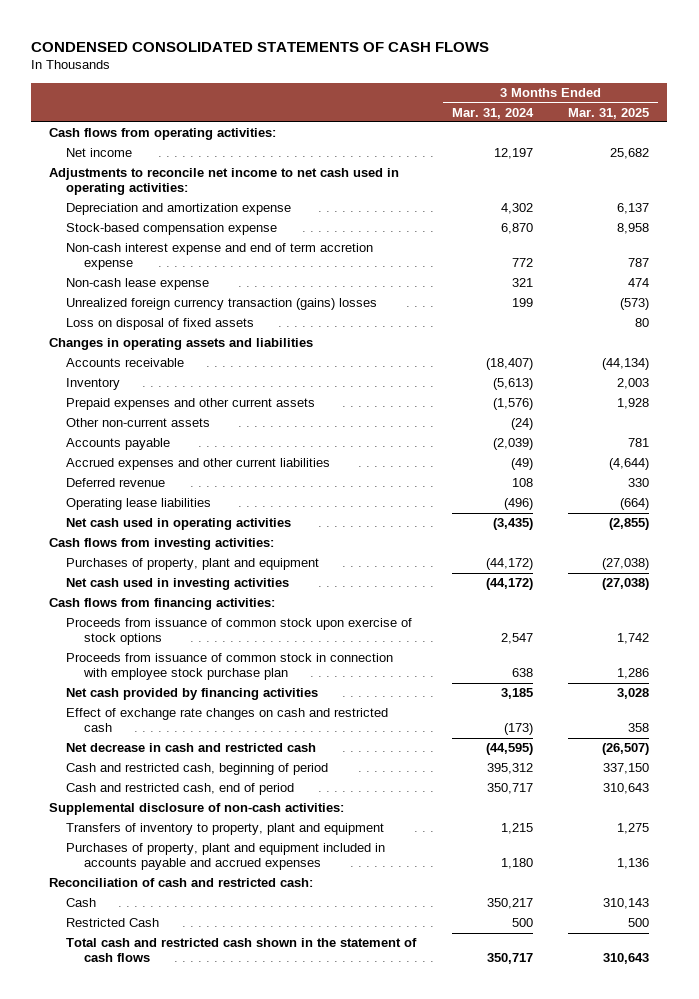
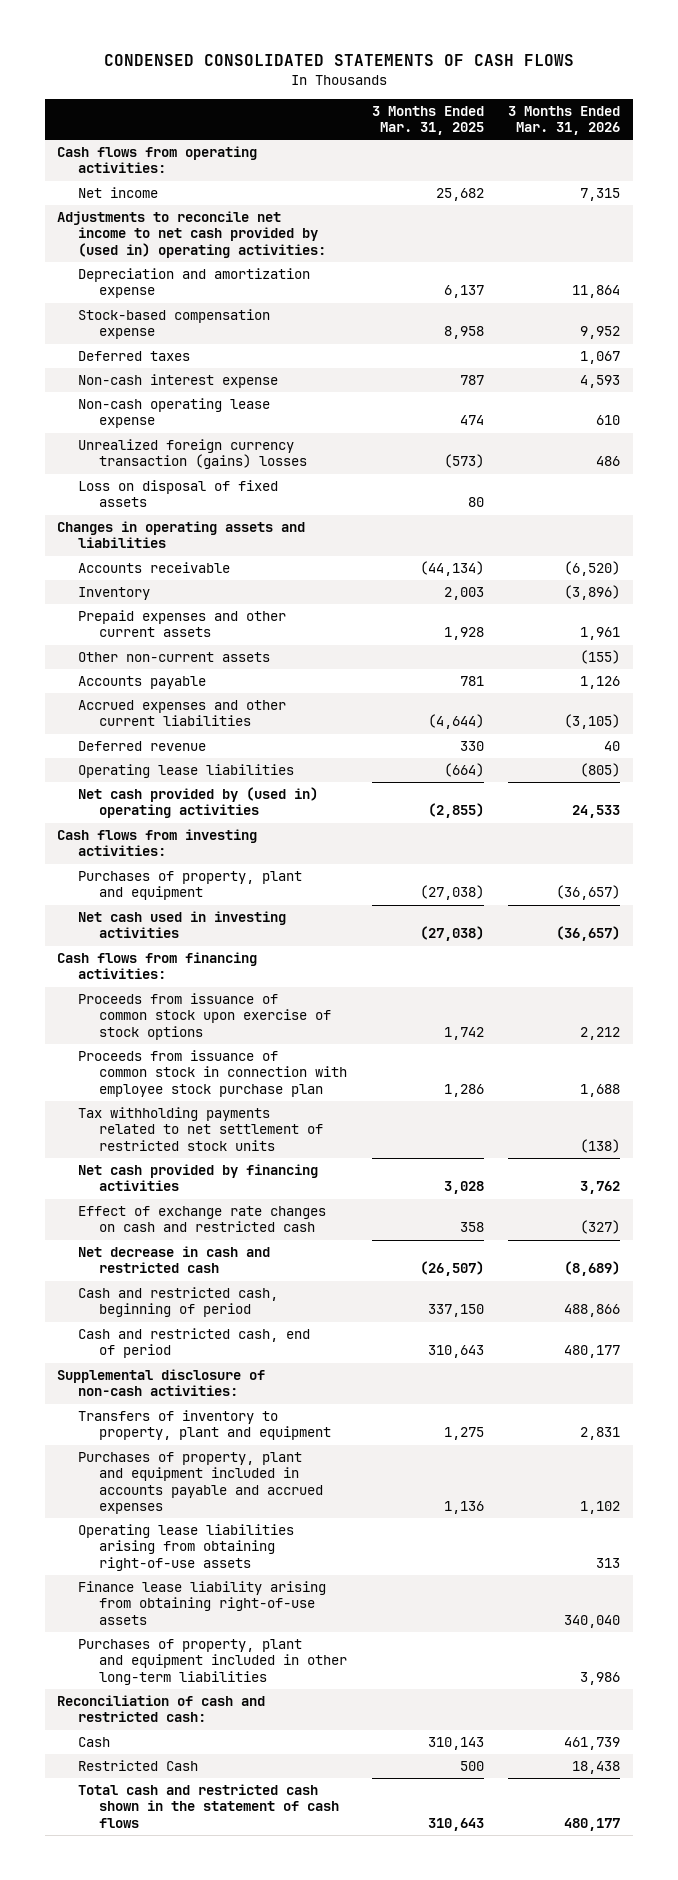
[451,107,534,119] Mar. 31, 2024 -> none
none -> [508,105,621,136] 3 Months Ended Mar. 31, 2026
[49,168,400,196] Adjustments to reconcile net income to net cash used in operating activities: -> [57,211,327,258] Adjustments to reconcile net income to net cash provided by (used in) operating activities:
none -> [78,351,191,362] Deferred taxes
[66,243,374,271] Non-cash interest expense and end of term accretion expense -> [78,374,279,389] Non-cash interest expense
[66,278,210,291] Non-cash lease expense -> [78,398,271,429] Non-cash operating lease expense
[66,518,292,531] Net cash used in operating activities -> [78,787,319,819] Net cash provided by (used in) operating activities
none -> [78,1107,324,1151] Tax withholding payments related to net settlement of restricted stock units
none -> [78,1524,295,1571] Operating lease liabilities arising from obtaining right-of-use assets
none -> [78,1581,327,1625] Finance lease liability arising from obtaining right-of-use assets
none -> [78,1639,348,1685] Purchases of property, plant and equipment included in other long-term liabilities

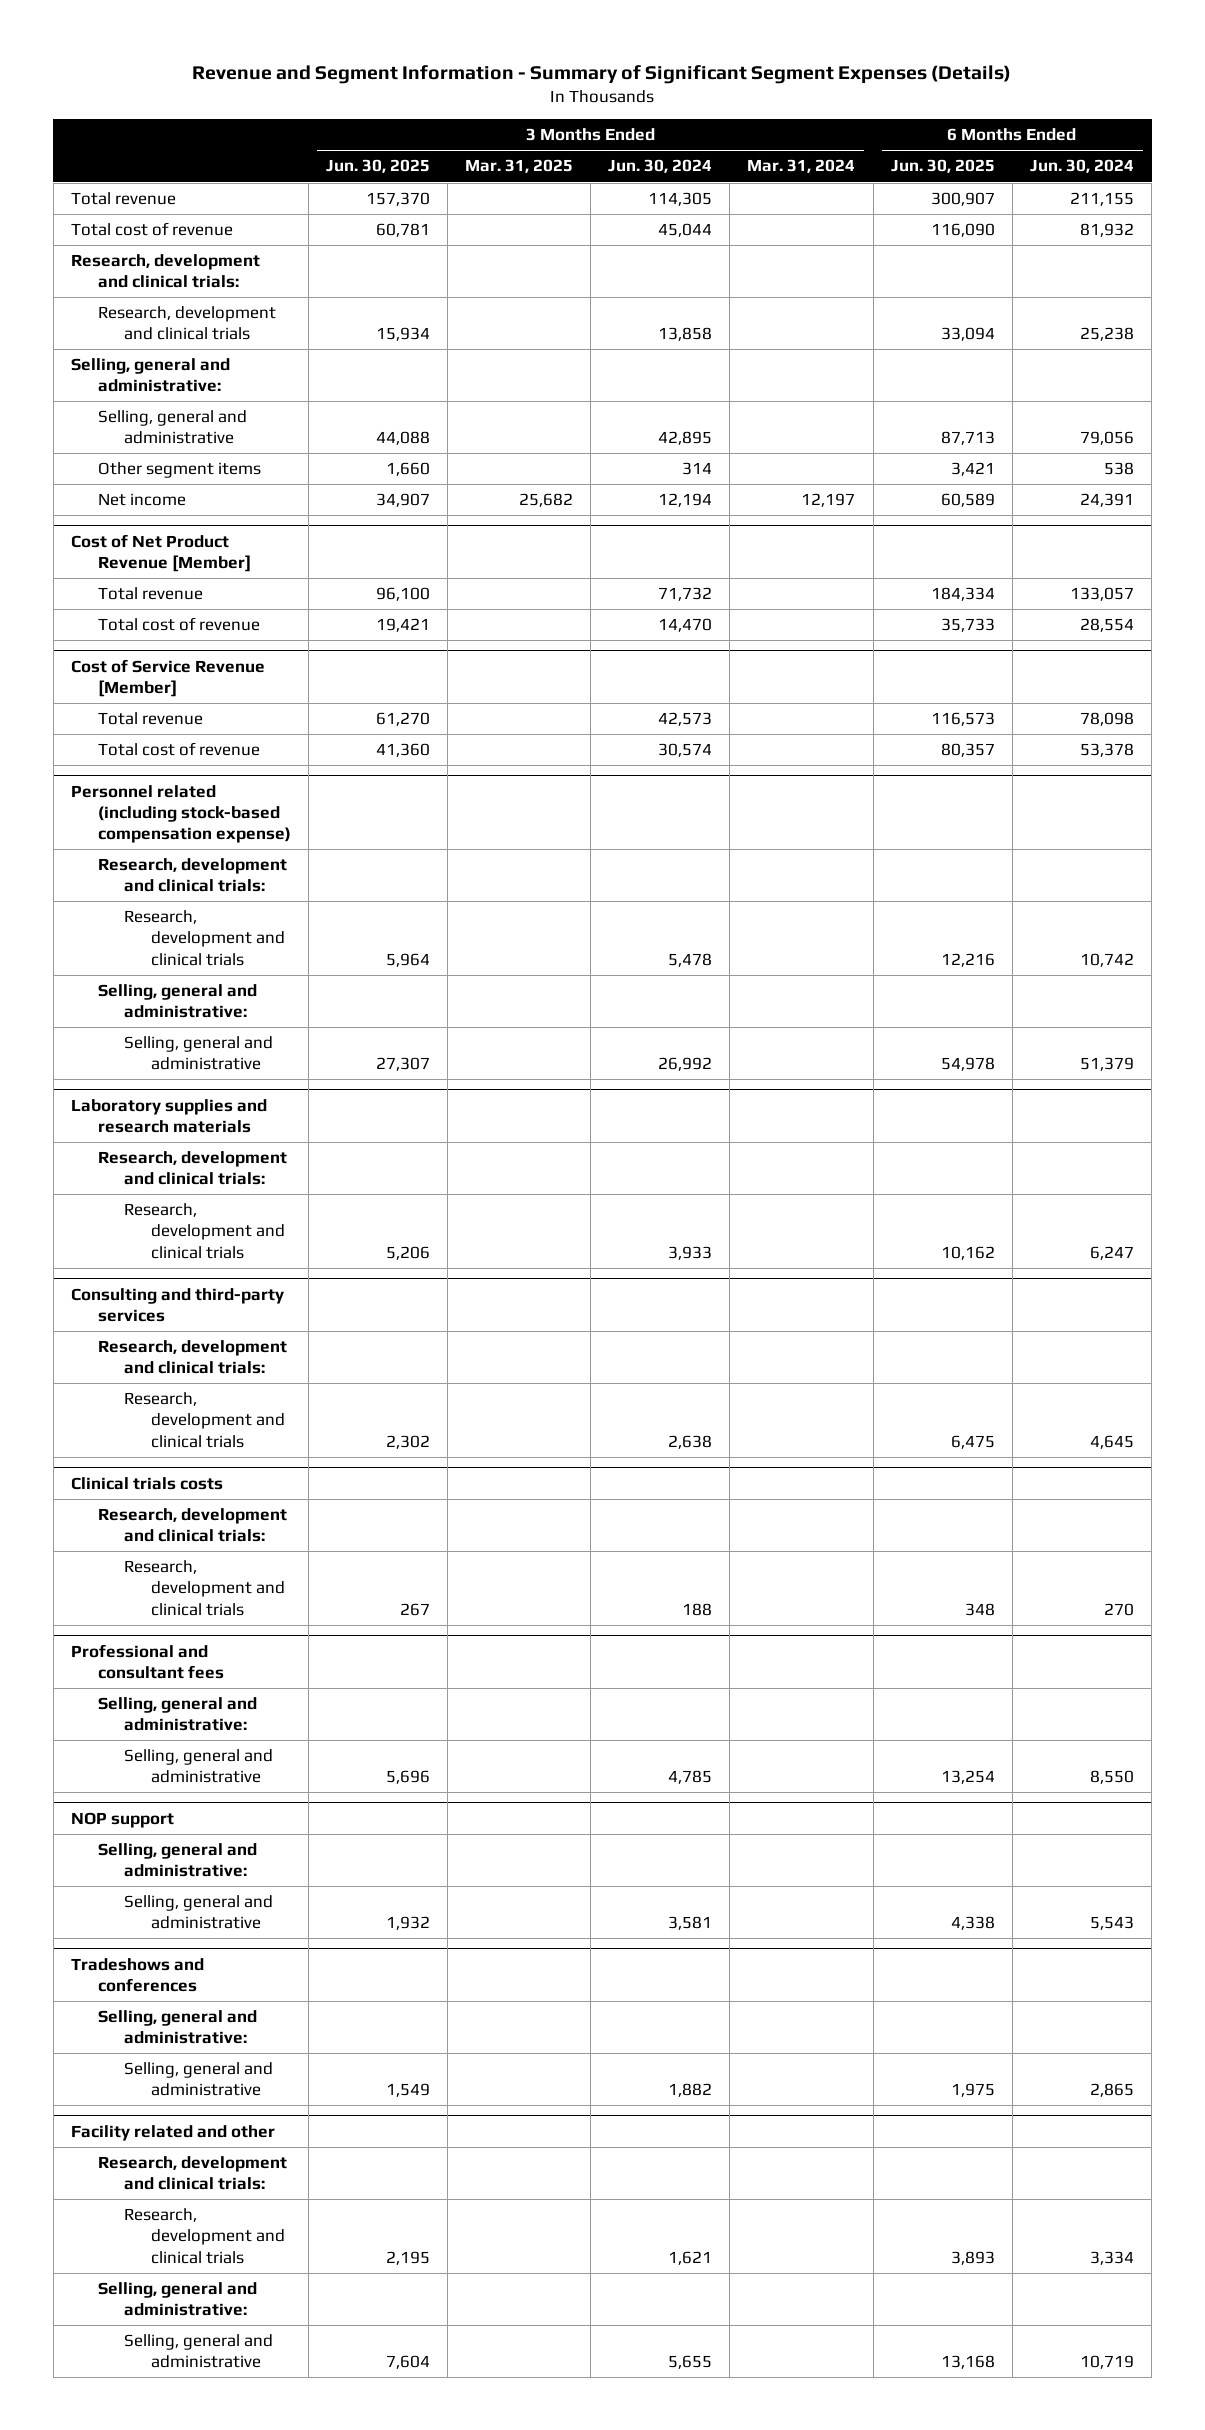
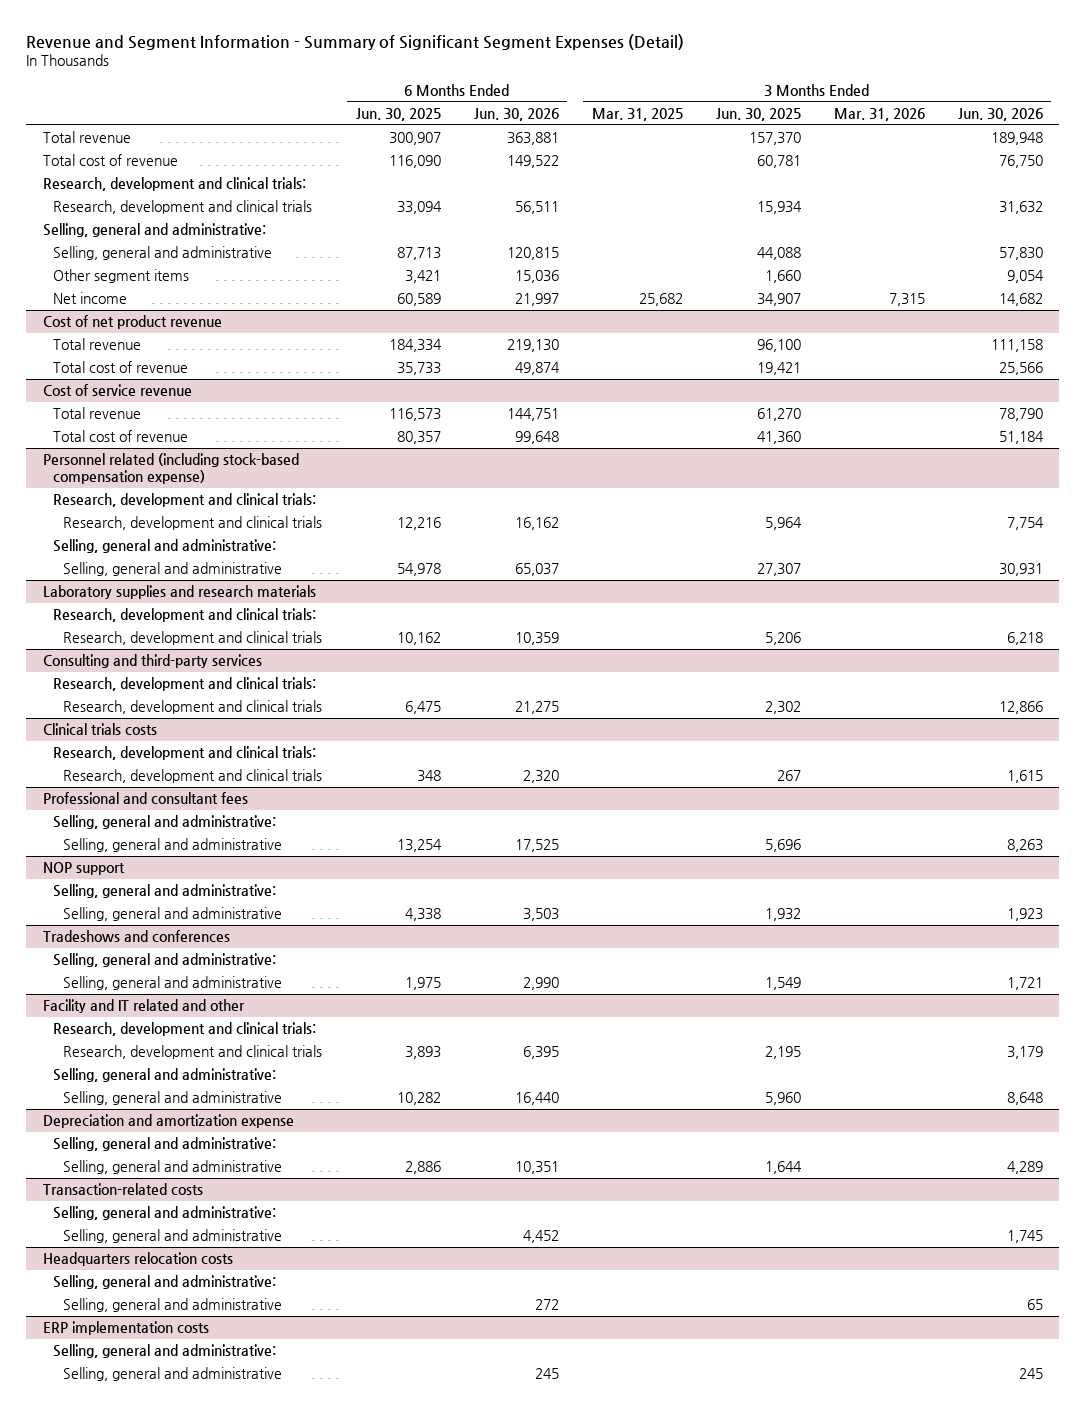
[192,65,1012,85] Revenue and Segment Information - Summary of Significant Segment Expenses (Details) -> [26,34,685,51] Revenue and Segment Information - Summary of Significant Segment Expenses (Detail)
[608,159,713,174] Jun. 30, 2024 -> none
[747,159,856,174] Mar. 31, 2024 -> none
[1029,159,1134,174] Jun. 30, 2024 -> none
none -> [473,108,559,122] Jun. 30, 2026
none -> [833,108,925,122] Mar. 31, 2026
none -> [957,108,1043,122] Jun. 30, 2026
[70,533,251,572] Cost of Net Product Revenue [Member] -> [42,315,222,330] Cost of net product revenue
[70,658,265,697] Cost of Service Revenue [Member] -> [42,384,192,397] Cost of service revenue
[70,2124,275,2141] Facility related and other -> [42,999,245,1014] Facility and IT related and other
[385,2355,430,2370] 7,604 -> [764,1092,801,1106] 5,960
[940,2355,995,2370] 13,168 -> [396,1092,441,1106] 10,282
none -> [42,1114,294,1129] Depreciation and amortization expense
none -> [53,1137,277,1152] Selling, general and administrative:
none -> [63,1160,283,1175] Selling, general and administrative
none -> [42,1183,203,1196] Transaction-related costs
none -> [53,1206,277,1221] Selling, general and administrative:
none -> [63,1229,283,1244] Selling, general and administrative
none -> [42,1252,233,1267] Headquarters relocation costs
none -> [53,1275,277,1290] Selling, general and administrative:
none -> [63,1298,283,1313] Selling, general and administrative
none -> [42,1321,209,1336] ERP implementation costs
none -> [53,1344,277,1359] Selling, general and administrative:
none -> [63,1367,283,1382] Selling, general and administrative

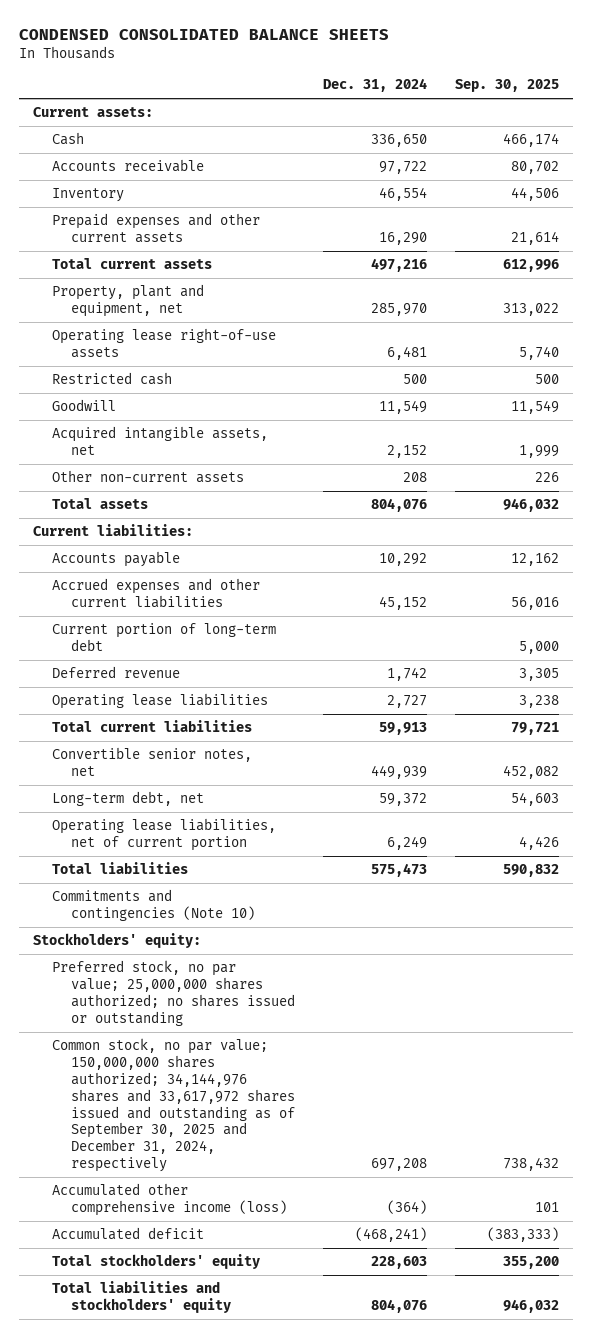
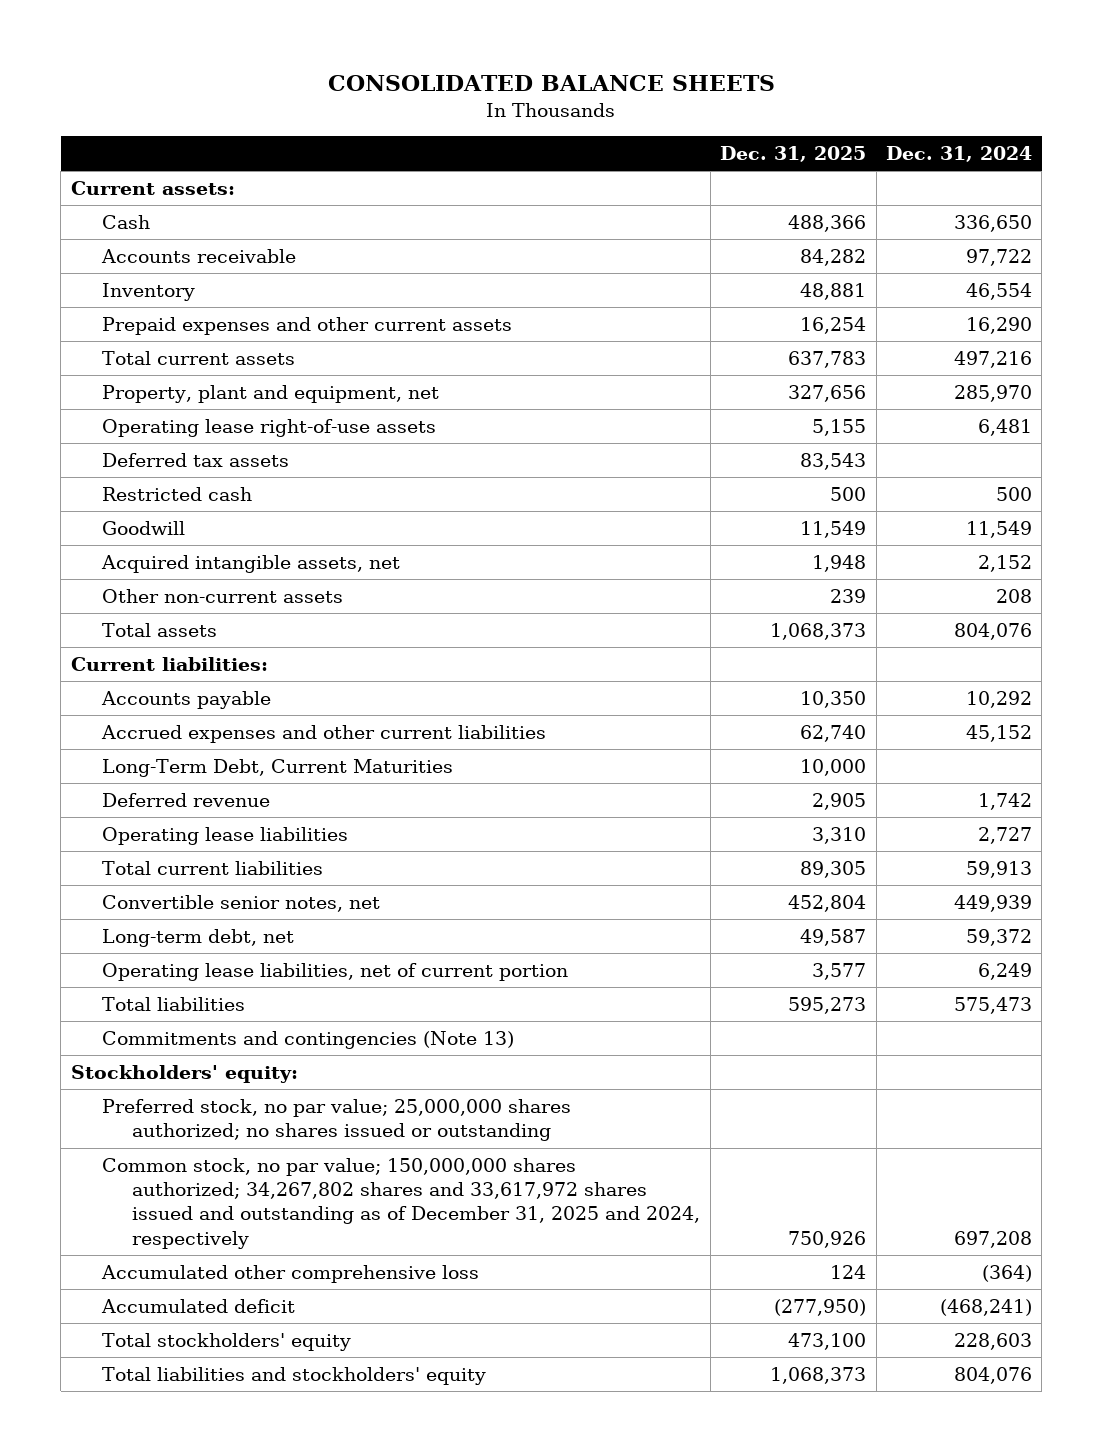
[18,28,389,40] CONDENSED CONSOLIDATED BALANCE SHEETS -> [328,74,776,91] CONSOLIDATED BALANCE SHEETS
[454,79,559,93] Sep. 30, 2025 -> none
none -> [720,146,867,163] Dec. 31, 2025
none -> [101,453,289,468] Deferred tax assets
[51,623,276,652] Current portion of long-term debt -> [101,759,453,778] Long-Term Debt, Current Maturities
[51,889,255,922] Commitments and contingencies (Note 10) -> [101,1031,514,1050] Commitments and contingencies (Note 13)
[51,1038,295,1172] Common stock, no par value; 150,000,000 shares authorized; 34,144,976 shares and 33,617,972 shares issued and outstanding as of September 30, 2025 and December 31, 2024, respectively -> [101,1158,701,1249] Common stock, no par value; 150,000,000 shares authorized; 34,267,802 shares and 33,617,972 shares issued and outstanding as of December 31, 2025 and 2024, respectively
[51,1183,287,1217] Accumulated other comprehensive income (loss) -> [100,1265,479,1284] Accumulated other comprehensive loss

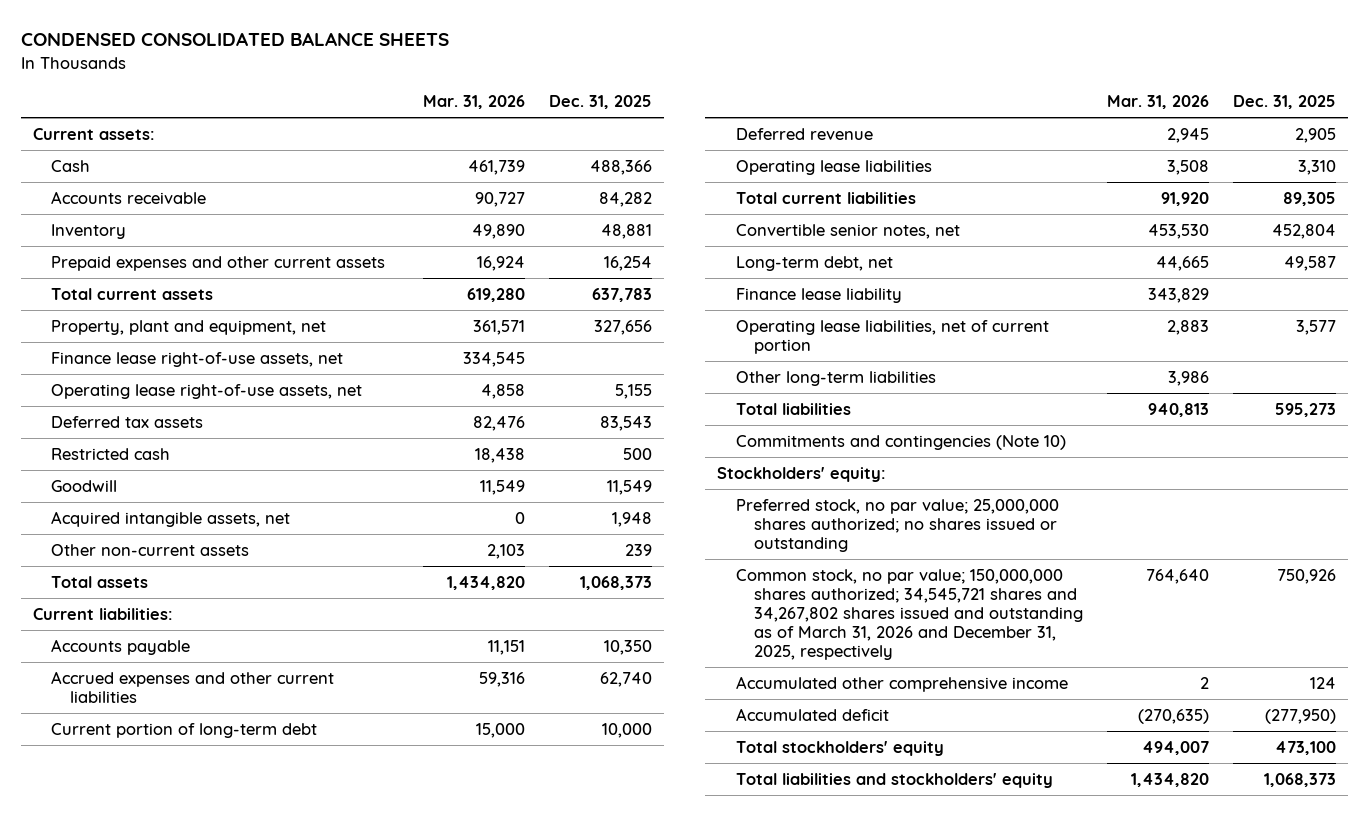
[328,74,776,91] CONSOLIDATED BALANCE SHEETS -> [20,32,449,47] CONDENSED CONSOLIDATED BALANCE SHEETS
[885,146,1032,163] Dec. 31, 2024 -> none
none -> [422,95,525,110] Mar. 31, 2026
none -> [51,351,344,367] Finance lease right-of-use assets, net
[101,419,436,438] Operating lease right-of-use assets -> [51,383,363,399] Operating lease right-of-use assets, net
[101,759,453,778] Long-Term Debt, Current Maturities -> [51,722,318,738] Current portion of long-term debt
none -> [735,287,902,303] Finance lease liability
none -> [735,370,936,386] Other long-term liabilities
[101,1031,514,1050] Commitments and contingencies (Note 13) -> [735,434,1066,450] Commitments and contingencies (Note 10)
[101,1158,701,1249] Common stock, no par value; 150,000,000 shares authorized; 34,267,802 shares and 33,617,972 shares issued and outstanding as of December 31, 2025 and 2024, respectively -> [735,568,1084,661] Common stock, no par value; 150,000,000 shares authorized; 34,545,721 shares and 34,267,802 shares issued and outstanding as of March 31, 2026 and December 31, 2025, respectively
[100,1265,479,1284] Accumulated other comprehensive loss -> [735,675,1068,692] Accumulated other comprehensive income

